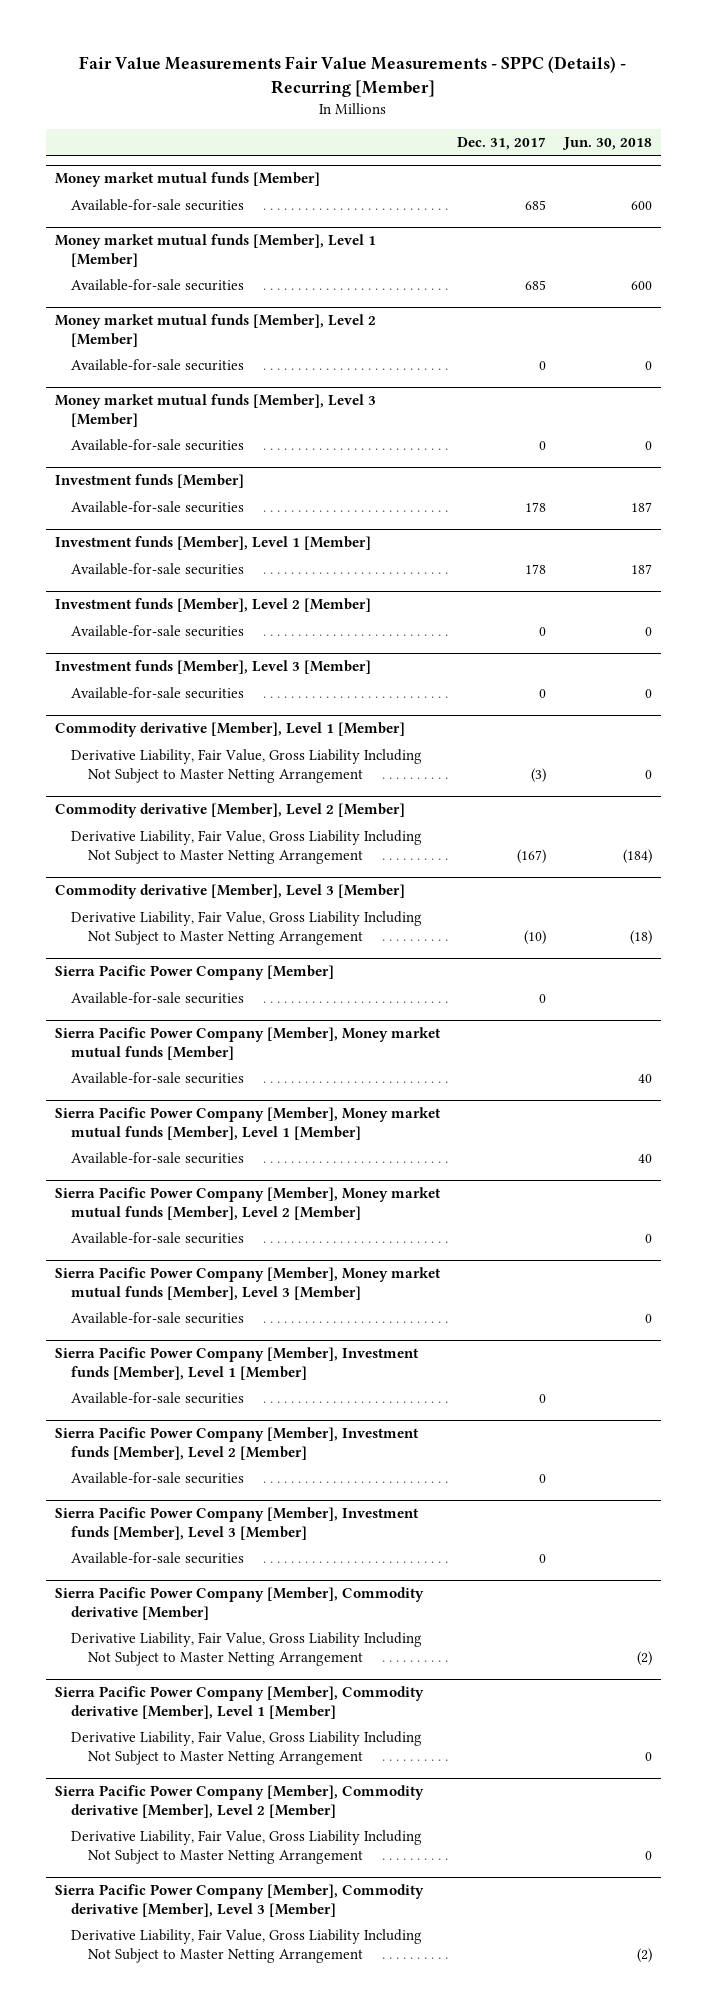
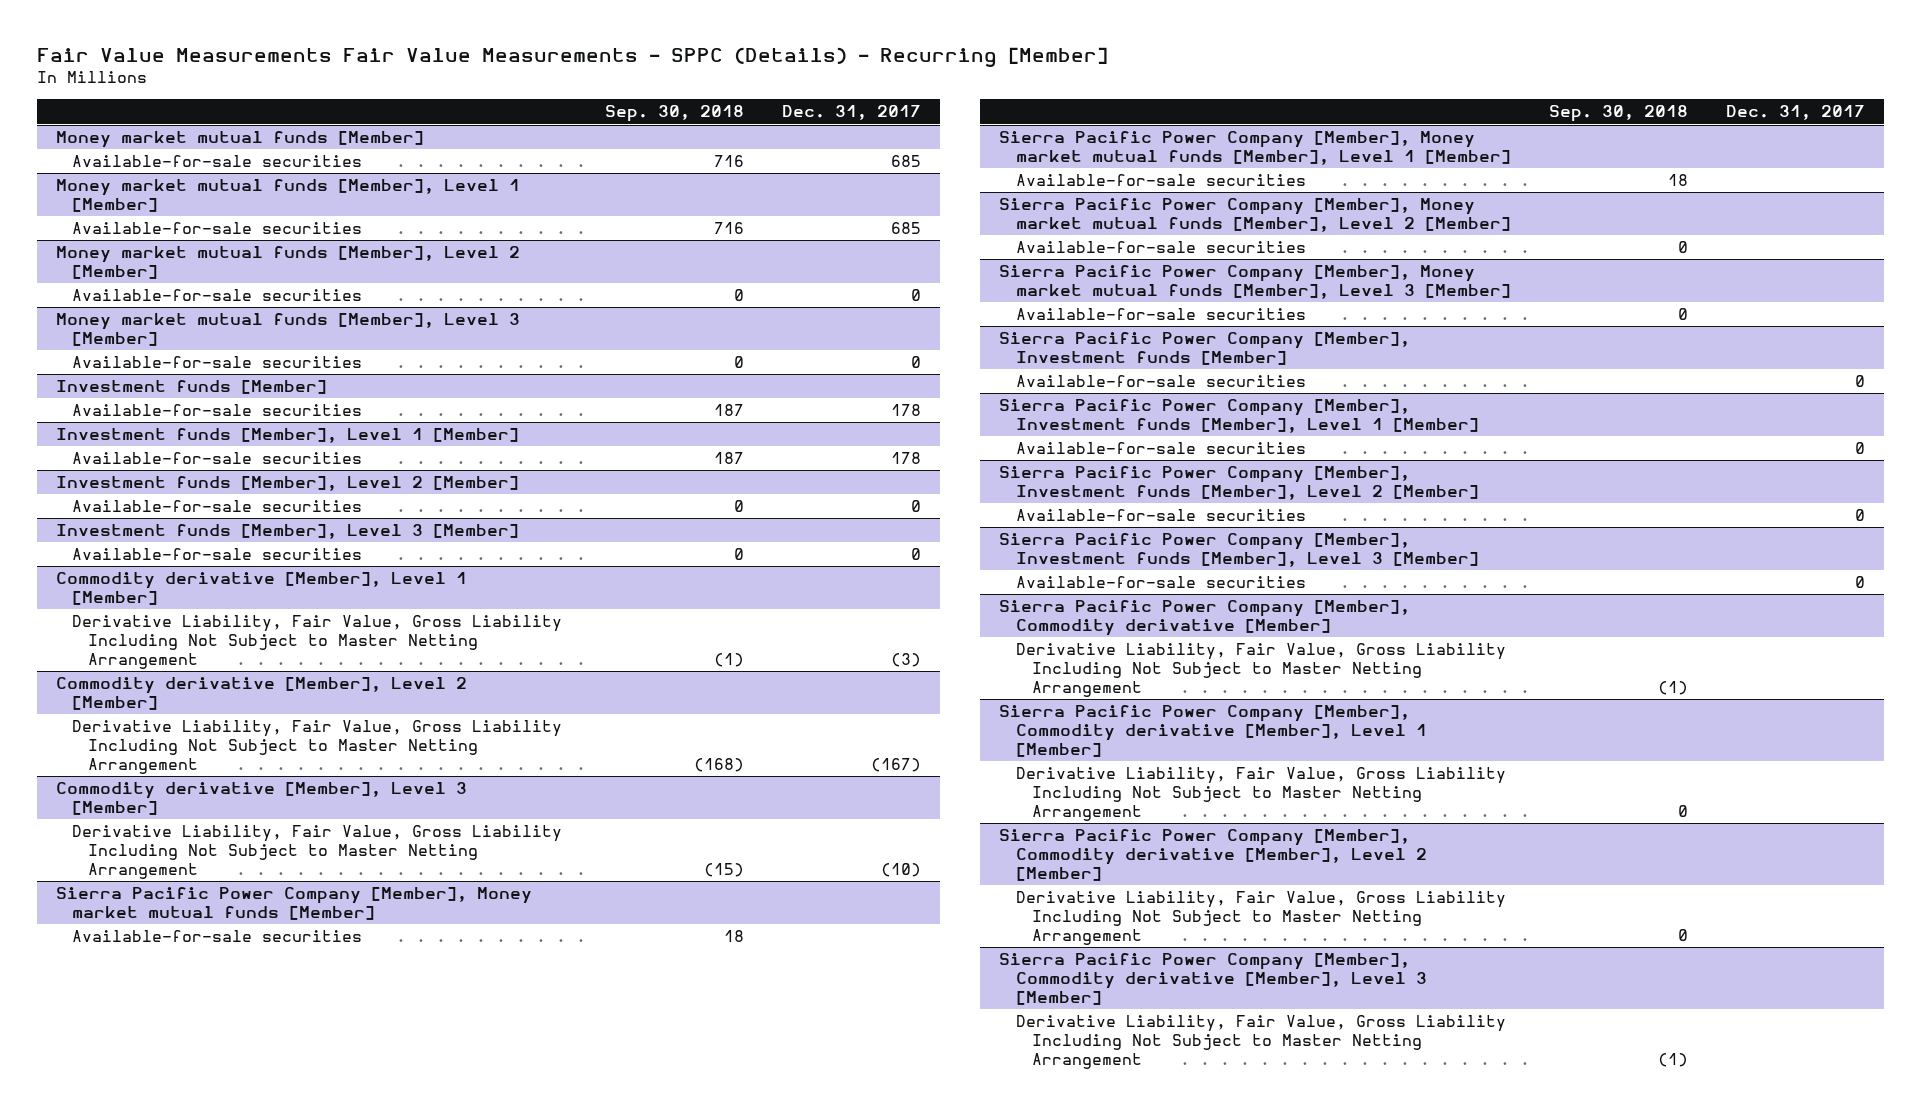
[561,136,652,150] Jun. 30, 2018 -> none
none -> [605,105,745,123] Sep. 30, 2018
[54,965,334,981] Sierra Pacific Power Company [Member] -> none
[71,992,245,1005] Available-for-sale securities -> none
none -> [999,332,1411,365] Sierra Pacific Power Company [Member], Investment funds [Member]
none -> [1015,375,1306,388] Available-for-sale securities

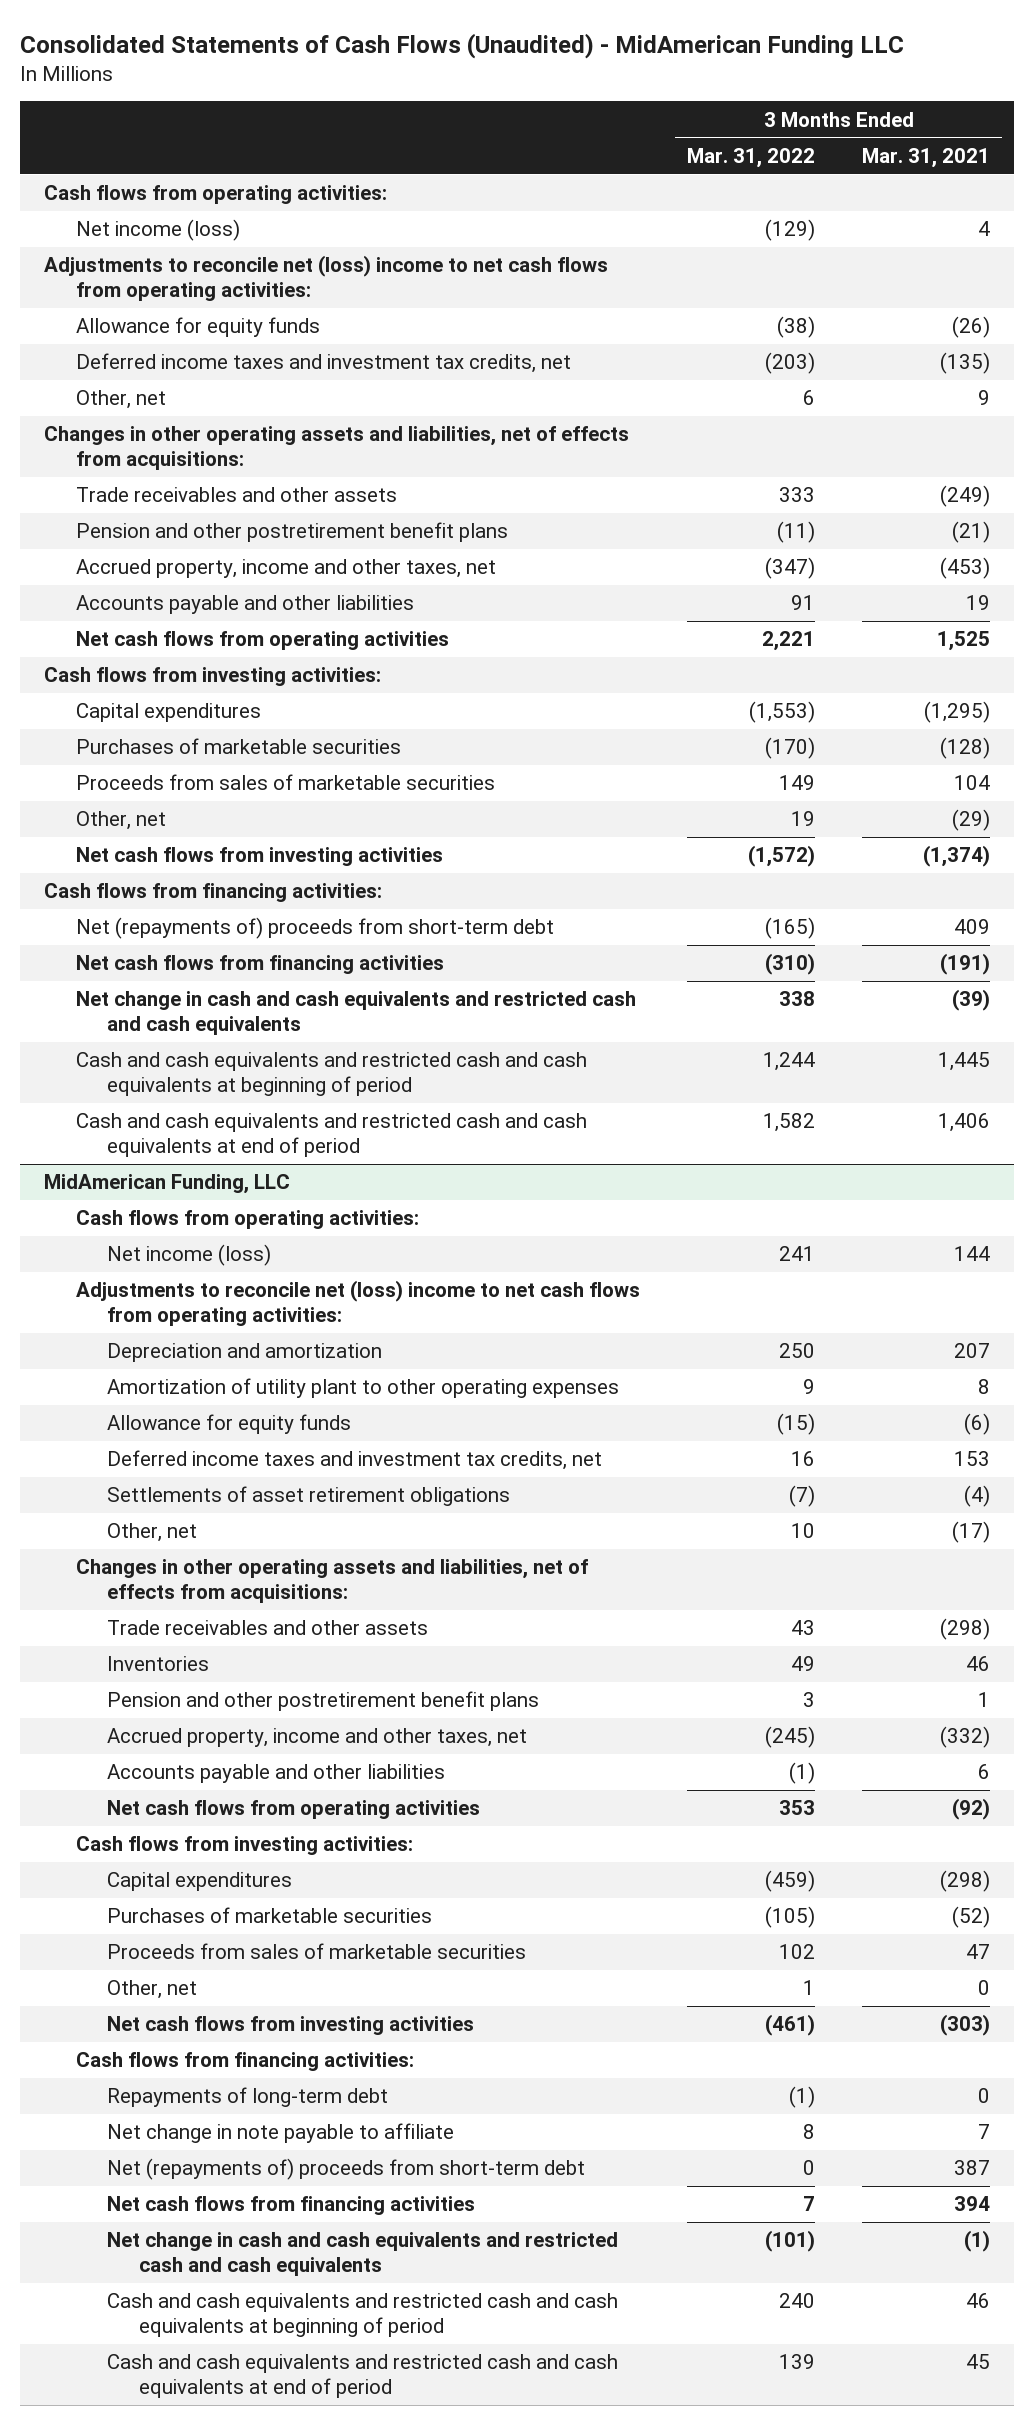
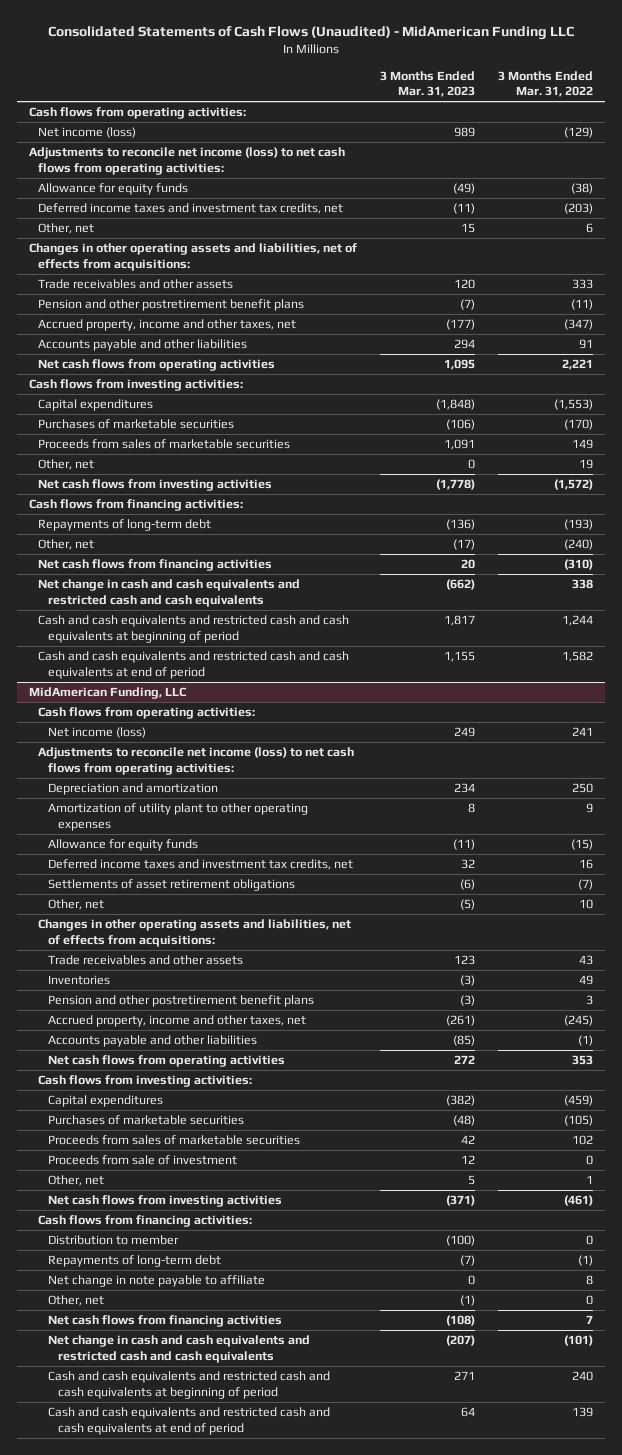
[862,147,991,168] Mar. 31, 2021 -> none
none -> [380,70,476,98] 3 Months Ended Mar. 31, 2023
[44,255,609,302] Adjustments to reconcile net (loss) income to net cash flows from operating activities: -> [28,147,345,175] Adjustments to reconcile net income (loss) to net cash flows from operating activities:
[75,917,554,940] Net (repayments of) proceeds from short-term debt -> none
none -> [38,519,212,532] Repayments of long-term debt
none -> [38,539,95,551] Other, net
[75,1280,640,1327] Adjustments to reconcile net (loss) income to net cash flows from operating activities: -> [38,747,355,775] Adjustments to reconcile net income (loss) to net cash flows from operating activities:
none -> [48,1155,238,1166] Proceeds from sale of investment
none -> [48,1235,180,1246] Distribution to member
[107,2158,586,2181] Net (repayments of) proceeds from short-term debt -> none
none -> [48,1295,105,1307] Other, net

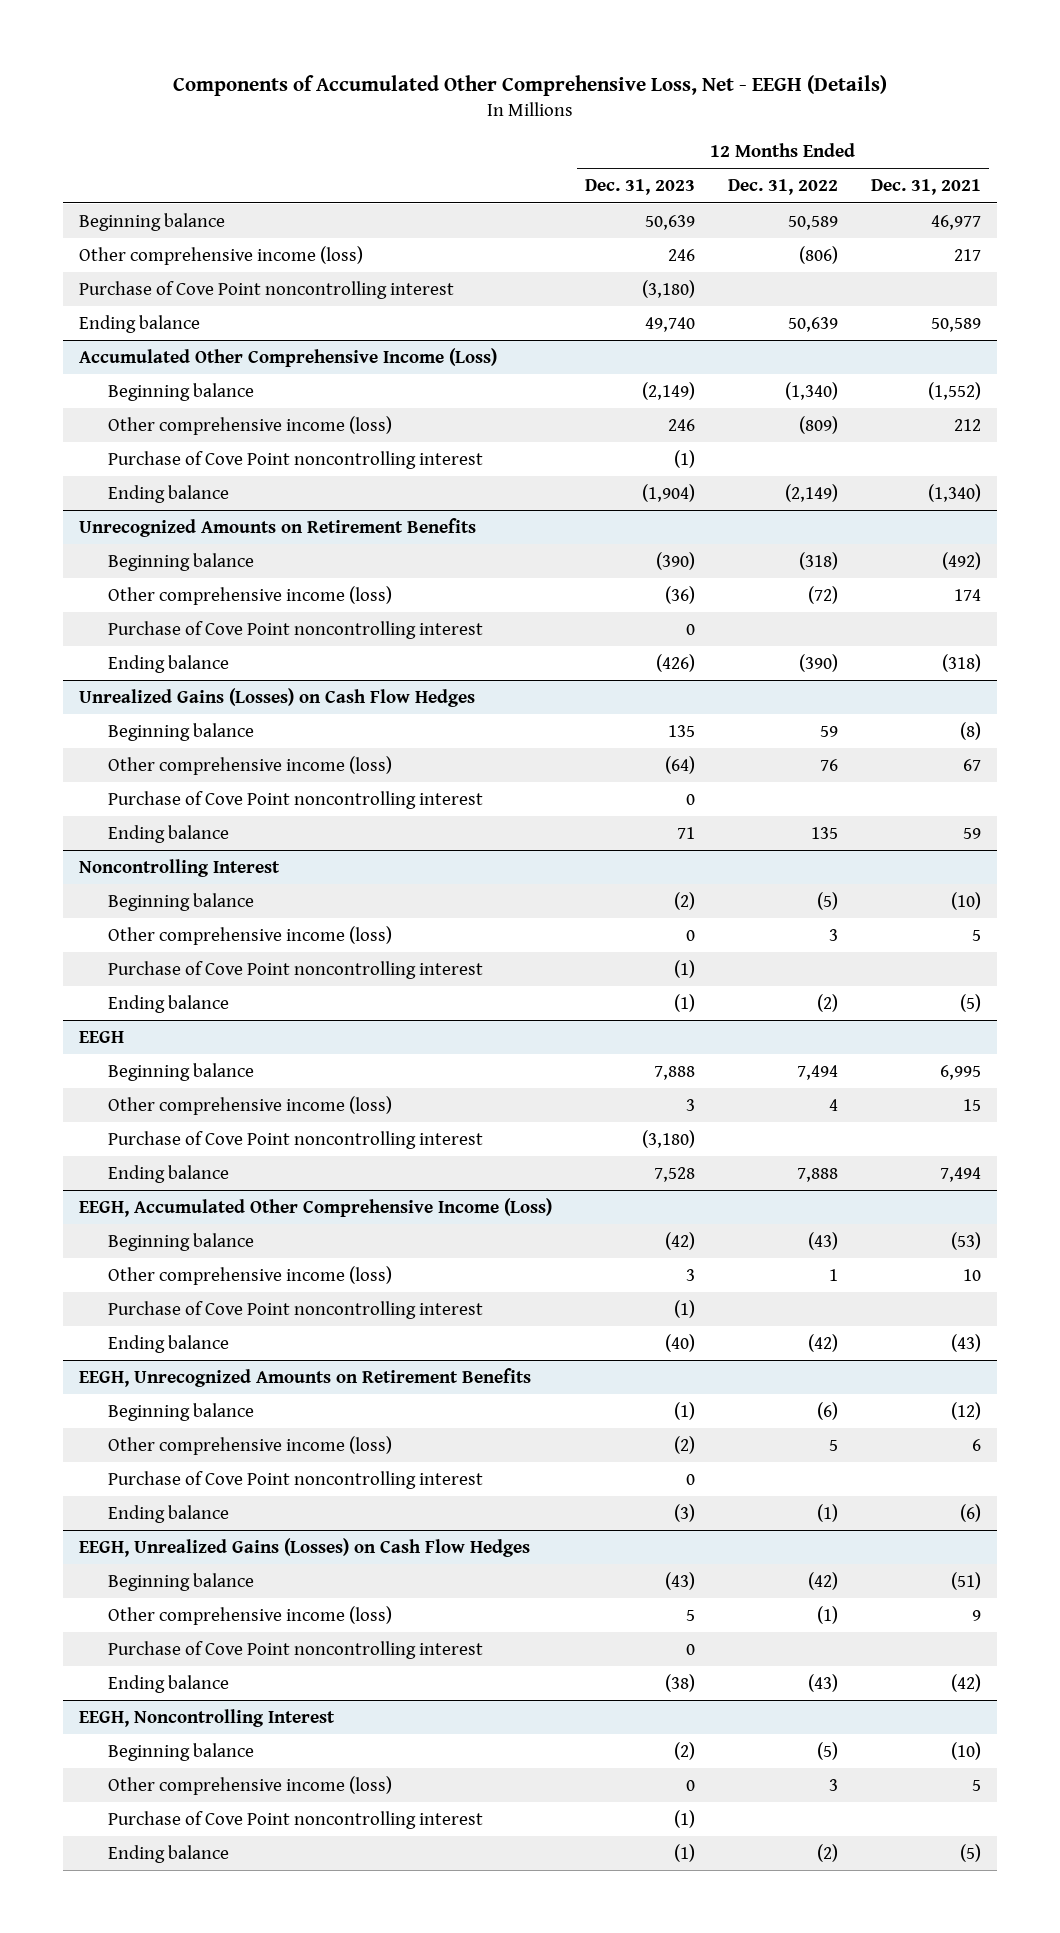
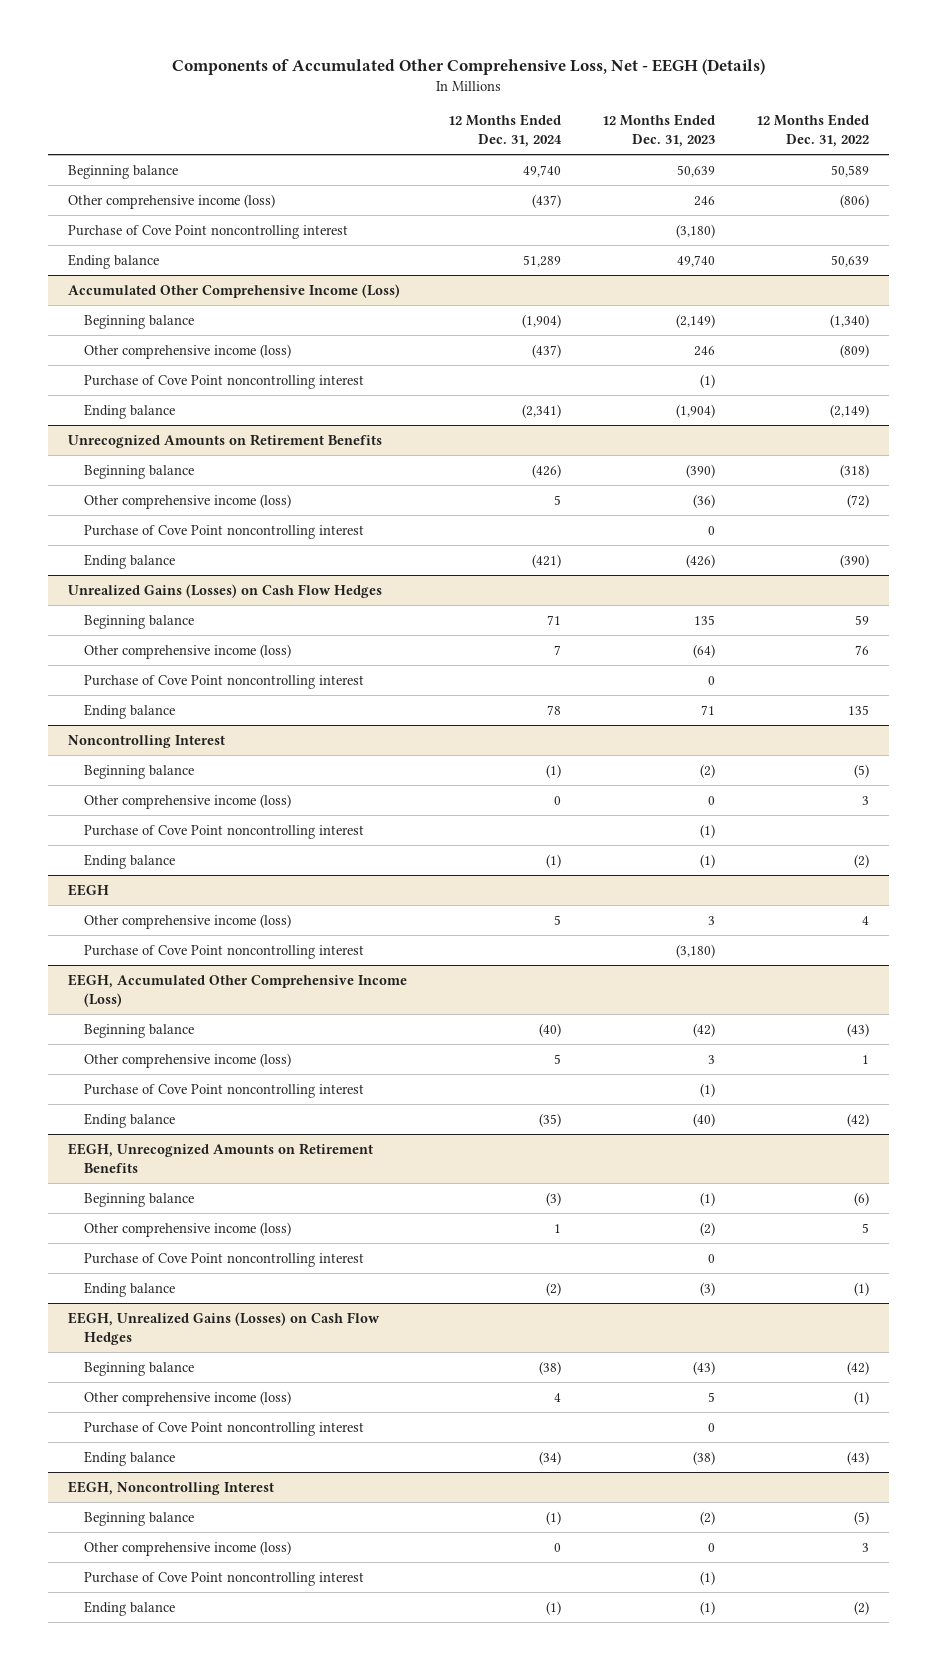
[870,179,981,196] Dec. 31, 2021 -> none
none -> [448,114,563,147] 12 Months Ended Dec. 31, 2024
[107,1062,254,1081] Beginning balance -> none
[107,1164,229,1183] Ending balance -> none

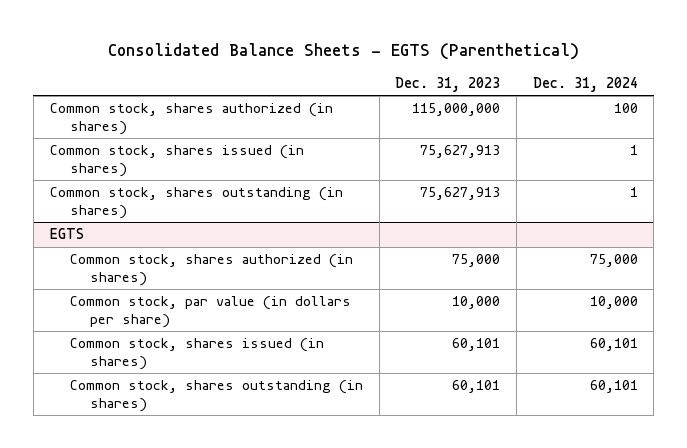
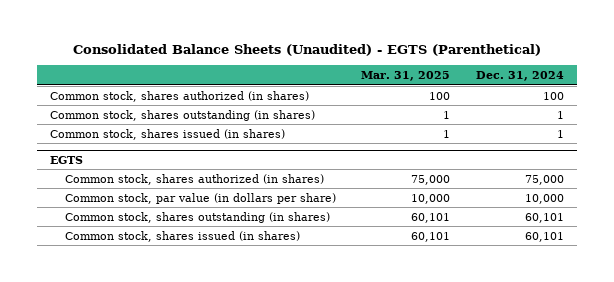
[107,43,579,61] Consolidated Balance Sheets - EGTS (Parenthetical) -> [72,44,541,57] Consolidated Balance Sheets (Unaudited) - EGTS (Parenthetical)
[395,77,501,93] Dec. 31, 2023 -> none
none -> [361,71,451,82] Mar. 31, 2025
[49,145,304,177] Common stock, shares issued (in shares) -> [49,128,285,140] Common stock, shares issued (in shares)
[69,338,324,370] Common stock, shares issued (in shares) -> [64,230,300,242] Common stock, shares issued (in shares)

